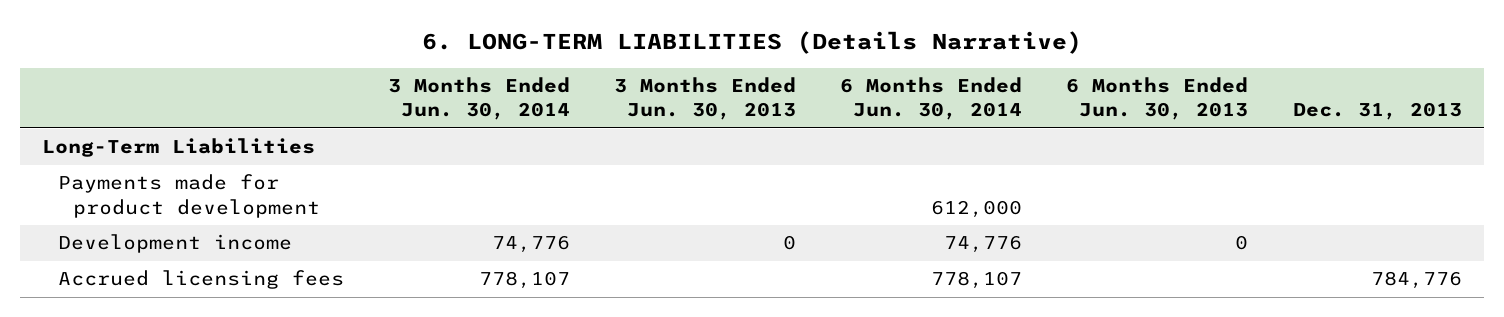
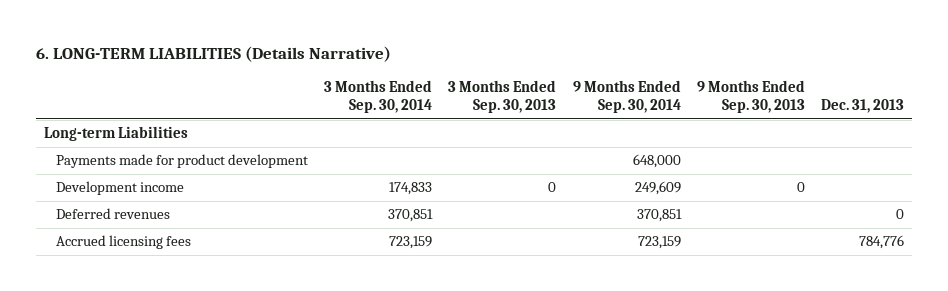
[387,76,570,121] 3 Months Ended Jun. 30, 2014 -> none
[613,76,796,121] 3 Months Ended Jun. 30, 2013 -> none
[840,76,1023,121] 6 Months Ended Jun. 30, 2014 -> none
[1066,76,1249,121] 6 Months Ended Jun. 30, 2013 -> none
none -> [324,79,433,114] 3 Months Ended Sep. 30, 2014
none -> [448,79,557,114] 3 Months Ended Sep. 30, 2013
none -> [572,79,681,114] 9 Months Ended Sep. 30, 2014
none -> [696,79,805,114] 9 Months Ended Sep. 30, 2013
[42,138,316,158] Long-Term Liabilities -> [43,126,188,142] Long-term Liabilities
none -> [55,208,170,220] Deferred revenues

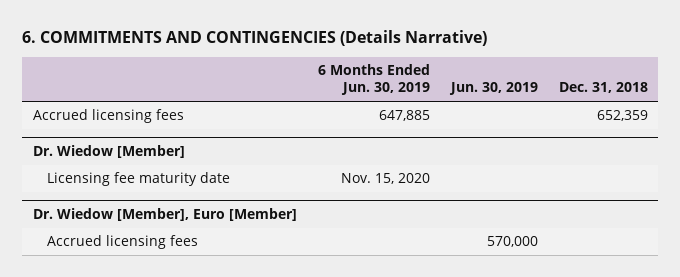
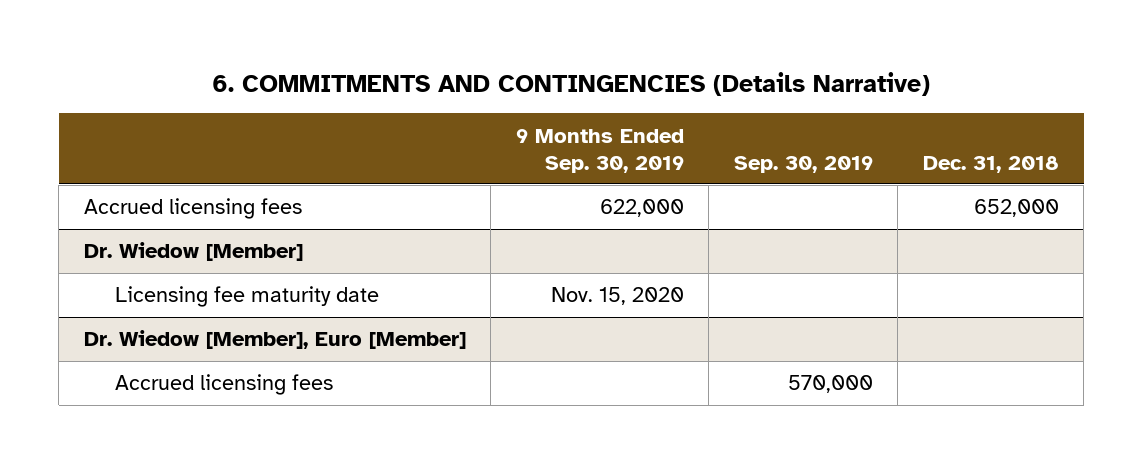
[317,64,430,96] 6 Months Ended Jun. 30, 2019 -> none
[448,82,538,96] Jun. 30, 2019 -> none
none -> [515,128,684,173] 9 Months Ended Sep. 30, 2019
none -> [733,155,873,173] Sep. 30, 2019
[596,110,648,122] 652,359 -> [973,199,1059,218] 652,000

